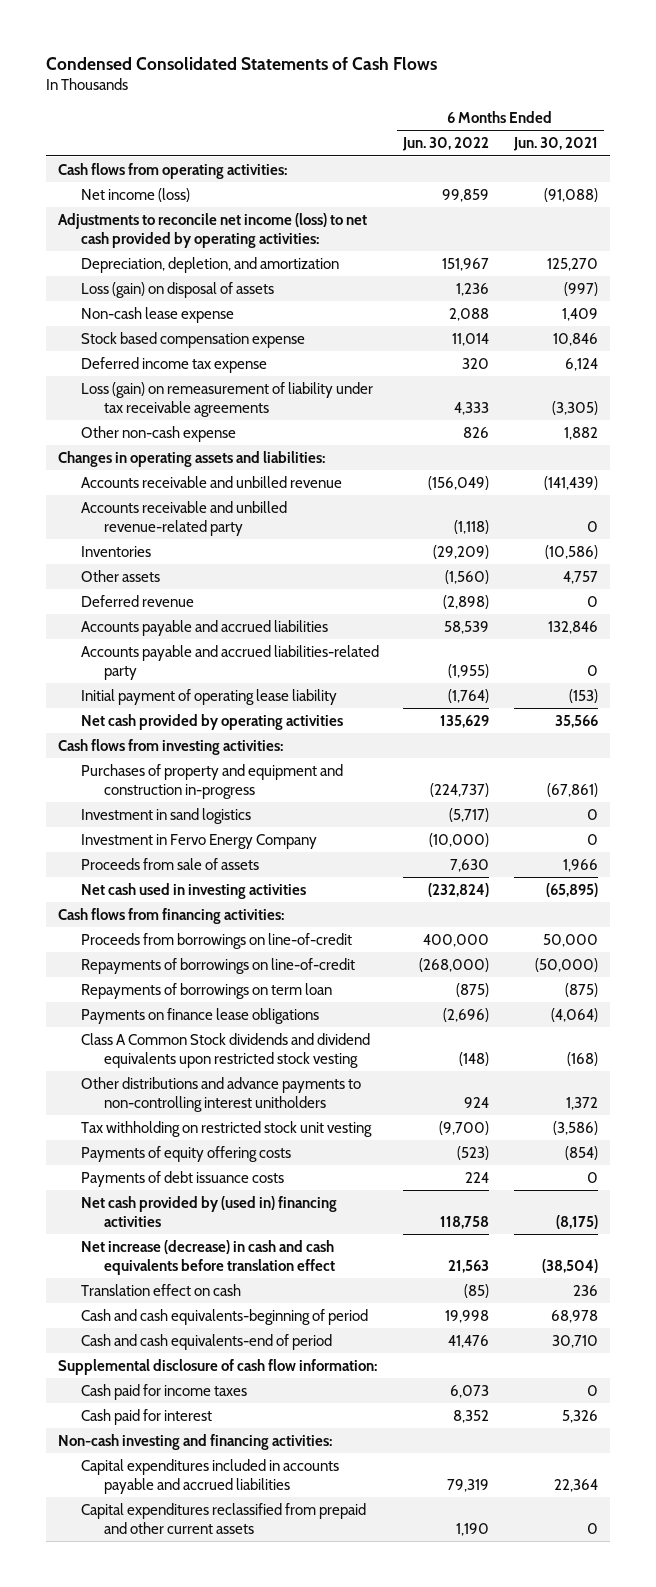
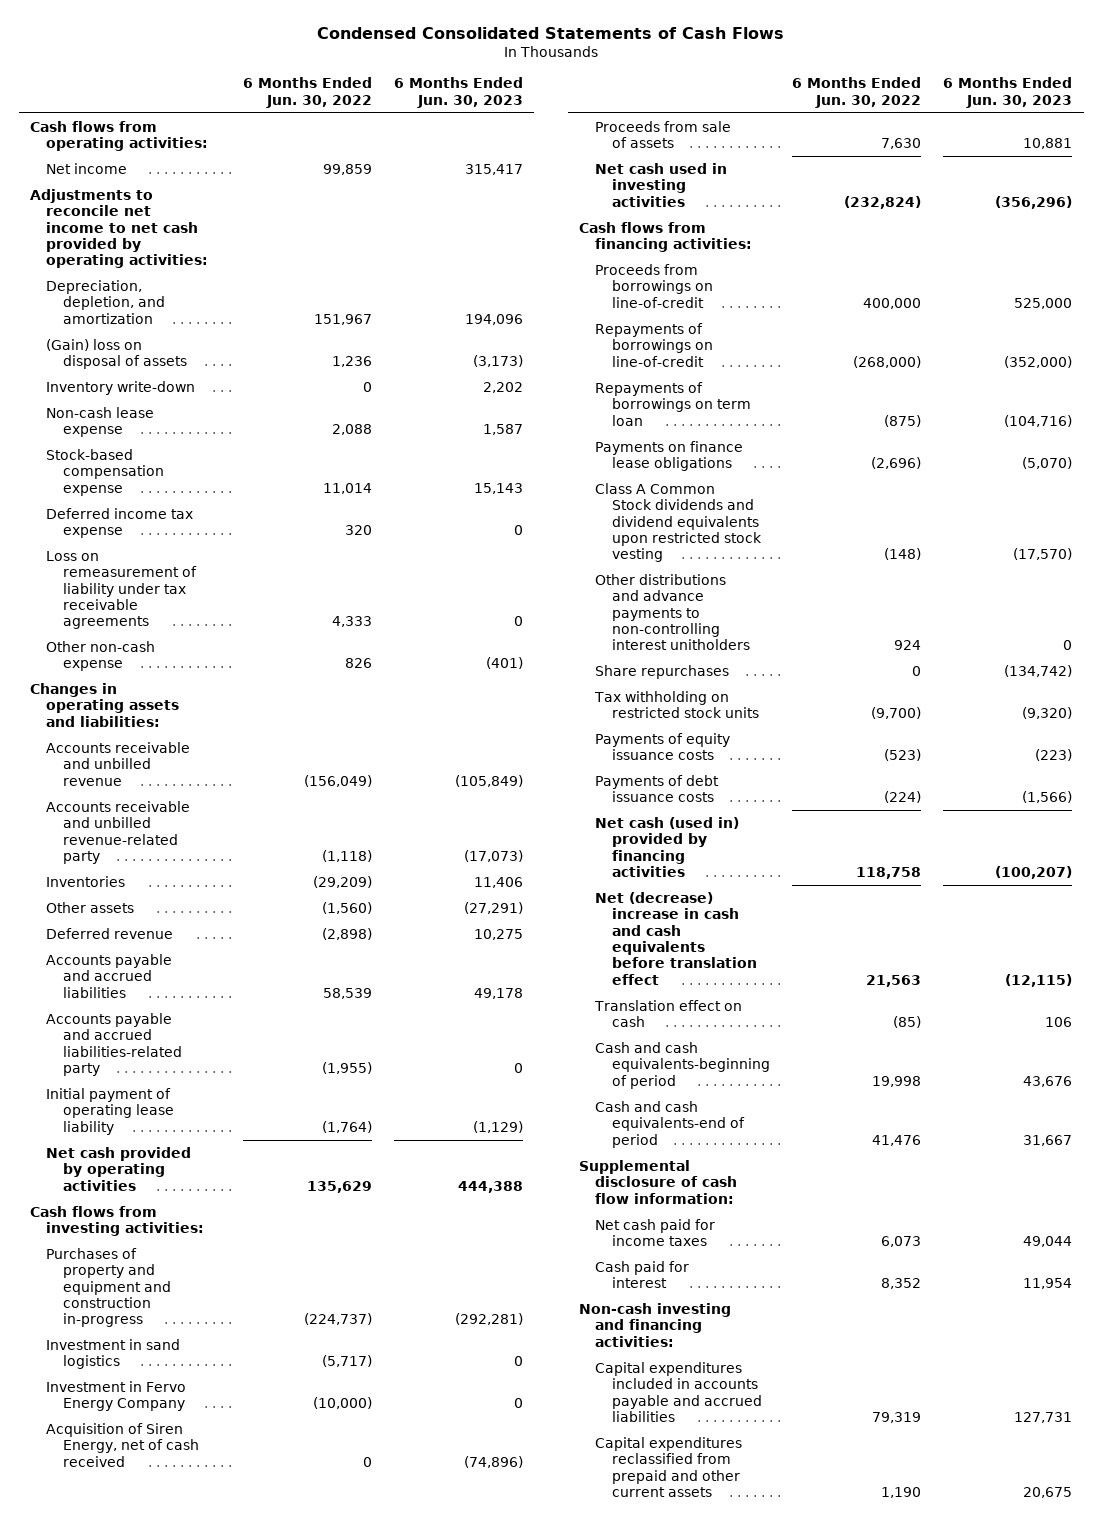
[512,137,598,152] Jun. 30, 2021 -> none
none -> [394,77,524,108] 6 Months Ended Jun. 30, 2023
[81,187,191,202] Net income (loss) -> [46,162,128,174] Net income
[58,212,368,249] Adjustments to reconcile net income (loss) to net cash provided by operating activities: -> [29,188,209,269] Adjustments to reconcile net income to net cash provided by operating activities:
[81,281,275,298] Loss (gain) on disposal of assets -> [46,338,187,370] (Gain) loss on disposal of assets
none -> [46,380,196,395] Inventory write-down
[81,331,306,348] Stock based compensation expense -> [46,448,164,496] Stock-based compensation expense
[81,381,374,418] Loss (gain) on remeasurement of liability under tax receivable agreements -> [46,550,197,630] Loss on remeasurement of liability under tax receivable agreements
none -> [46,1422,199,1467] Acquisition of Siren Energy, net of cash received
none -> [595,664,730,679] Share repurchases
[81,1120,373,1137] Tax withholding on restricted stock unit vesting -> [594,690,759,719] Tax withholding on restricted stock units
[81,1145,292,1162] Payments of equity offering costs -> [595,732,731,761] Payments of equity issuance costs
[465,1171,490,1183] 224 -> [884,791,922,804] (224)
[81,1195,338,1228] Net cash provided by (used in) financing activities -> [595,816,740,878] Net cash (used in) provided by financing activities
[81,1239,335,1276] Net increase (decrease) in cash and cash equivalents before translation effect -> [595,891,757,985] Net (decrease) increase in cash and cash equivalents before translation effect
[81,1383,248,1400] Cash paid for income taxes -> [595,1218,716,1247] Net cash paid for income taxes

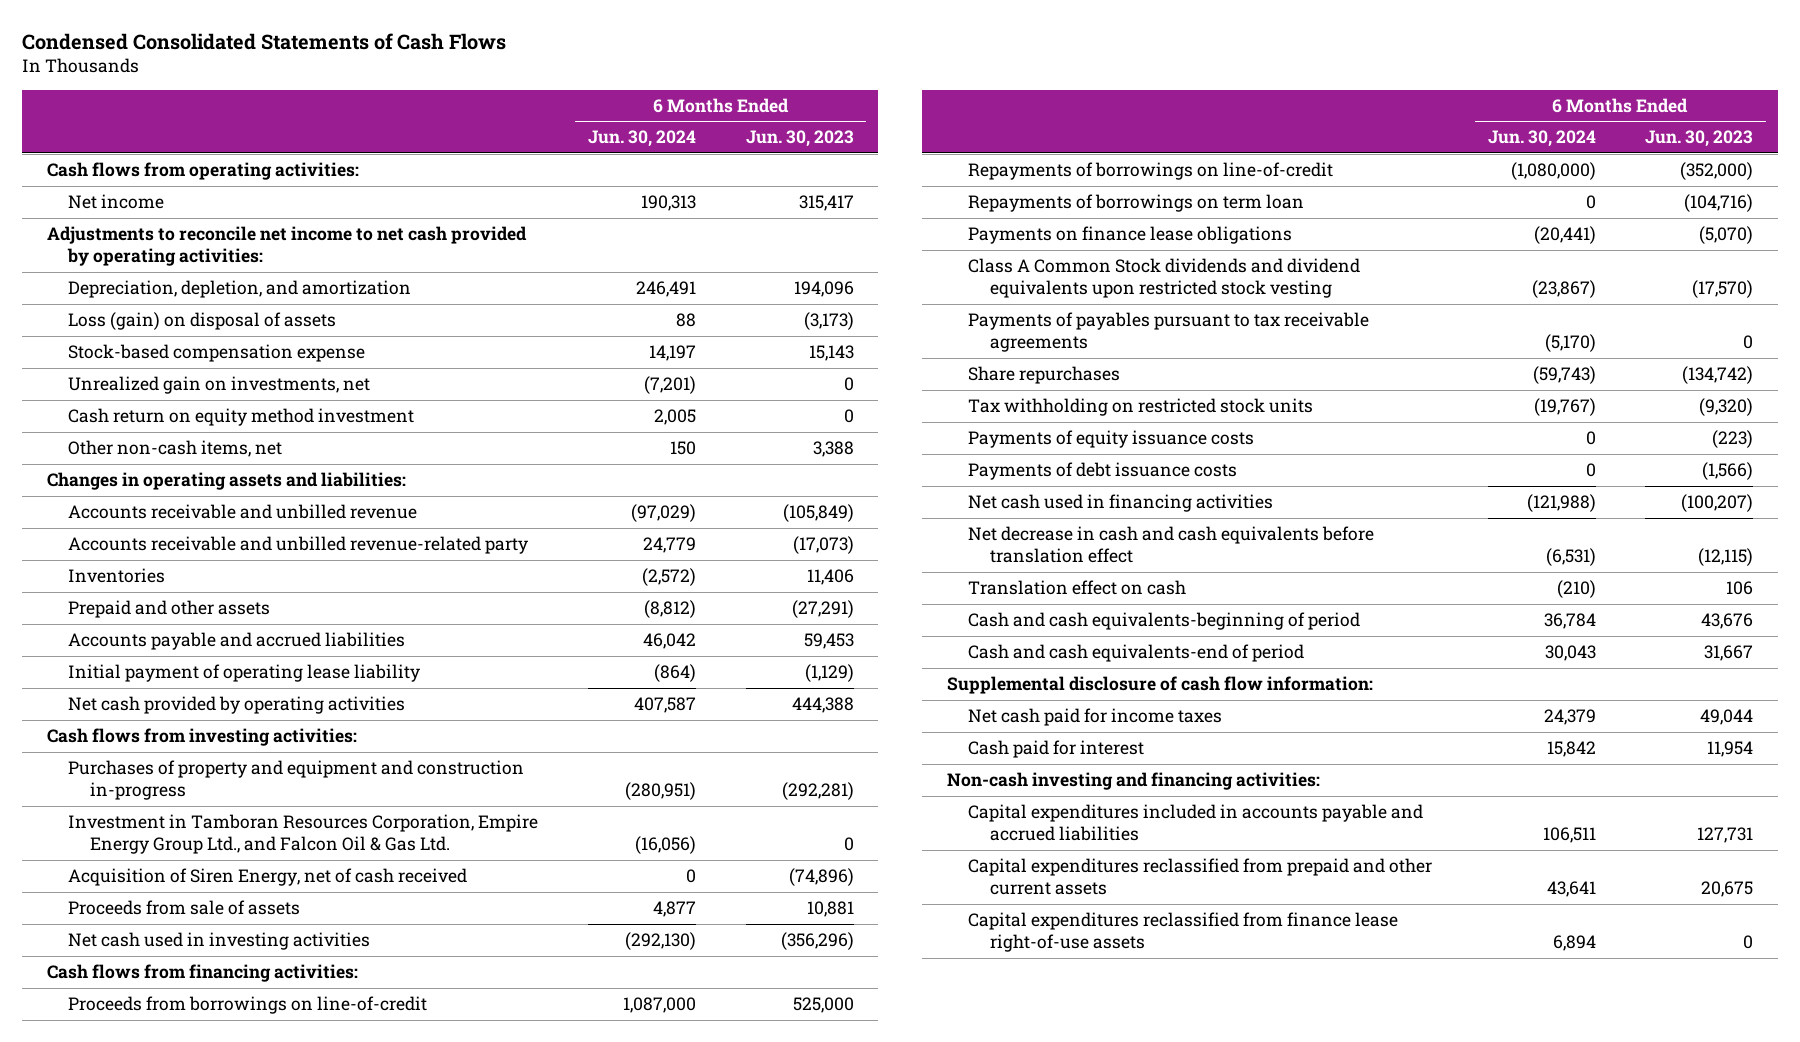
[243,77,373,108] 6 Months Ended Jun. 30, 2022 -> none
none -> [587,130,696,148] Jun. 30, 2024
[46,380,196,395] Inventory write-down -> none
[46,406,155,438] Non-cash lease expense -> none
[46,338,187,370] (Gain) loss on disposal of assets -> [68,312,337,331] Loss (gain) on disposal of assets
[46,507,194,539] Deferred income tax expense -> none
[46,550,197,630] Loss on remeasurement of liability under tax receivable agreements -> none
none -> [68,376,371,395] Unrealized gain on investments, net
none -> [68,408,415,427] Cash return on equity method investment
[46,640,156,672] Other non-cash expense -> [68,440,283,458] Other non-cash items, net
[486,657,524,670] (401) -> [812,441,854,458] 3,388
[46,927,174,939] Deferred revenue -> none
[46,1012,182,1077] Accounts payable and accrued liabilities-related party -> none
[46,901,135,913] Other assets -> [68,600,271,619] Prepaid and other assets
[474,987,524,999] 49,178 -> [803,633,854,650] 59,453
[46,1338,181,1370] Investment in sand logistics -> none
[46,1380,187,1412] Investment in Fervo Energy Company -> [68,814,539,855] Investment in Tamboran Resources Corporation, Empire Energy Group Ltd., and Falcon Oil & Gas Ltd.
[595,573,750,651] Other distributions and advance payments to non-controlling interest unitholders -> none
none -> [968,312,1370,353] Payments of payables pursuant to tax receivable agreements
[595,816,740,878] Net cash (used in) provided by financing activities -> [968,494,1274,513] Net cash used in financing activities
[595,891,757,985] Net (decrease) increase in cash and cash equivalents before translation effect -> [968,526,1375,564] Net decrease in cash and cash equivalents before translation effect
none -> [968,912,1399,953] Capital expenditures reclassified from finance lease right-of-use assets

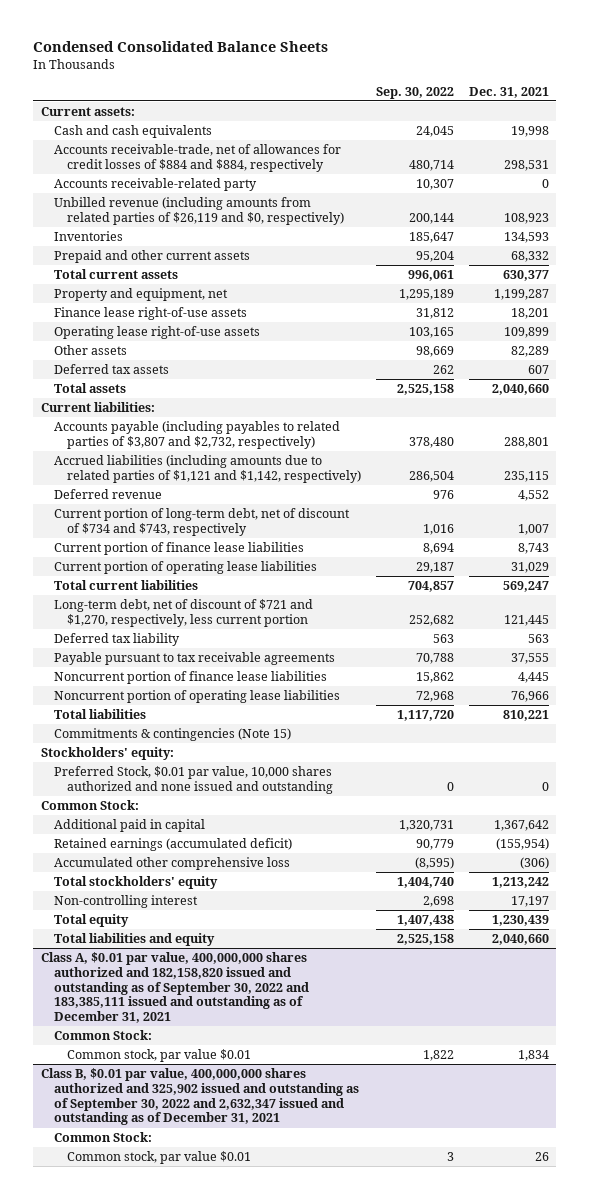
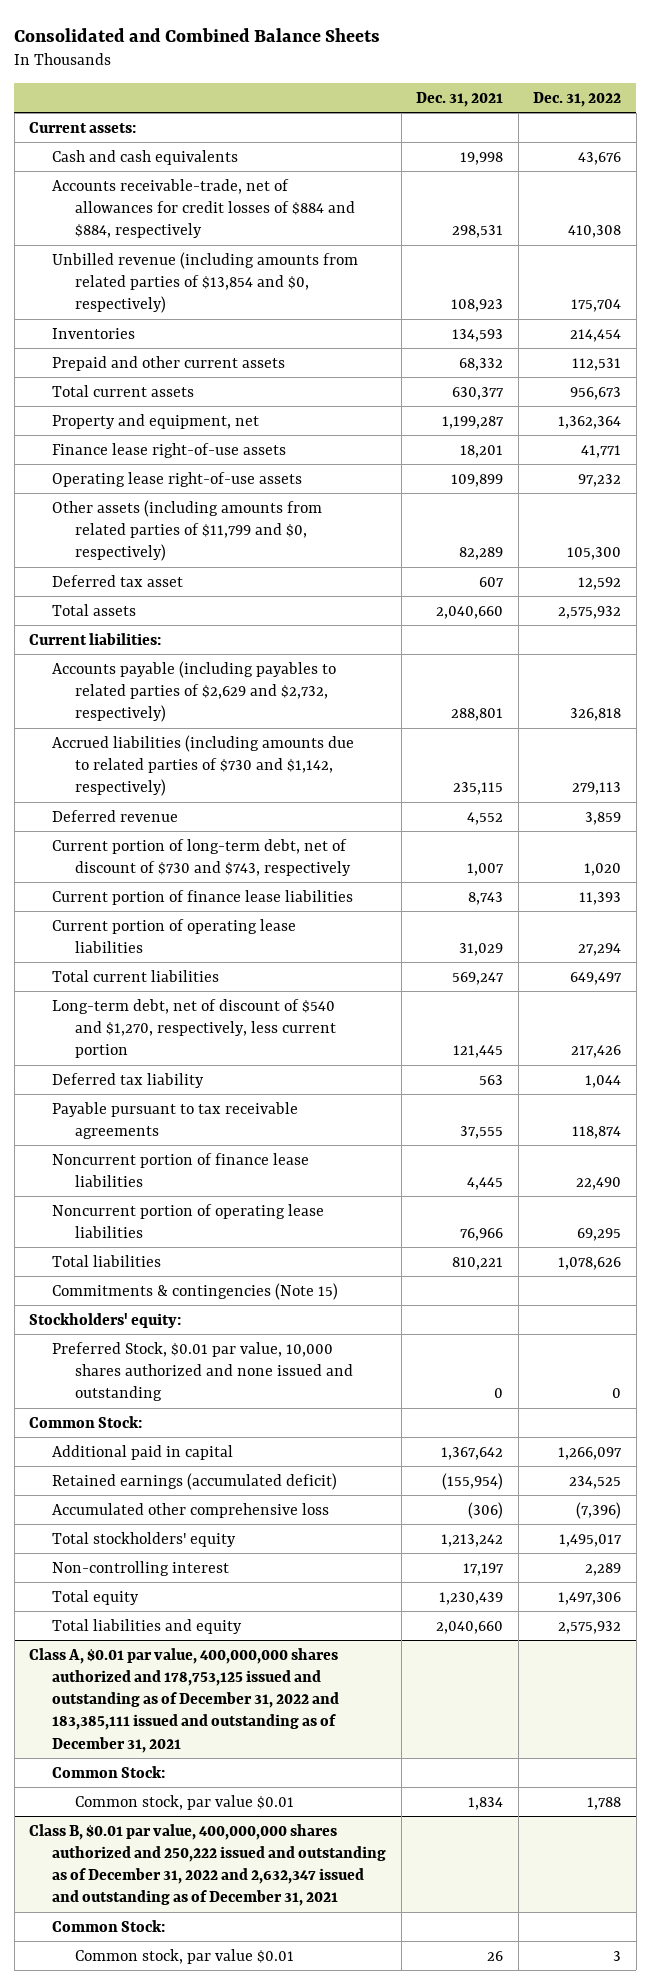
[33,41,329,53] Condensed Consolidated Balance Sheets -> [14,27,381,42] Consolidated and Combined Balance Sheets
[375,86,454,99] Sep. 30, 2022 -> none
none -> [533,91,622,107] Dec. 31, 2022
[53,178,257,192] Accounts receivable-related party -> none
[53,197,345,225] Unbilled revenue (including amounts from related parties of $26,119 and $0, respectively) -> [52,251,359,314] Unbilled revenue (including amounts from related parties of $13,854 and $0, respectively)
[53,345,127,356] Other assets -> [52,499,323,562] Other assets (including amounts from related parties of $11,799 and $0, respectively)
[53,364,169,375] Deferred tax assets -> [52,574,184,587] Deferred tax asset
[53,421,340,449] Accounts payable (including payables to related parties of $3,807 and $2,732, respectively) -> [52,660,337,723] Accounts payable (including payables to related parties of $2,629 and $2,732, respectively)
[53,455,362,483] Accrued liabilities (including amounts due to related parties of $1,121 and $1,142, respectively) -> [52,734,355,797] Accrued liabilities (including amounts due to related parties of $730 and $1,142, respectively)
[53,508,350,536] Current portion of long-term debt, net of discount of $734 and $743, respectively -> [52,838,351,876] Current portion of long-term debt, net of discount of $730 and $743, respectively
[53,599,313,627] Long-term debt, net of discount of $721 and $1,270, respectively, less current portion -> [52,998,336,1059] Long-term debt, net of discount of $540 and $1,270, respectively, less current portion
[40,952,309,1024] Class A, $0.01 par value, 400,000,000 shares authorized and 182,158,820 issued and outstanding as of September 30, 2022 and 183,385,111 issued and outstanding as of December 31, 2021 -> [29,1647,340,1753] Class A, $0.01 par value, 400,000,000 shares authorized and 178,753,125 issued and outstanding as of December 31, 2022 and 183,385,111 issued and outstanding as of December 31, 2021
[40,1068,359,1126] Class B, $0.01 par value, 400,000,000 shares authorized and 325,902 issued and outstanding as of September 30, 2022 and 2,632,347 issued and outstanding as of December 31, 2021 -> [29,1823,387,1907] Class B, $0.01 par value, 400,000,000 shares authorized and 250,222 issued and outstanding as of December 31, 2022 and 2,632,347 issued and outstanding as of December 31, 2021

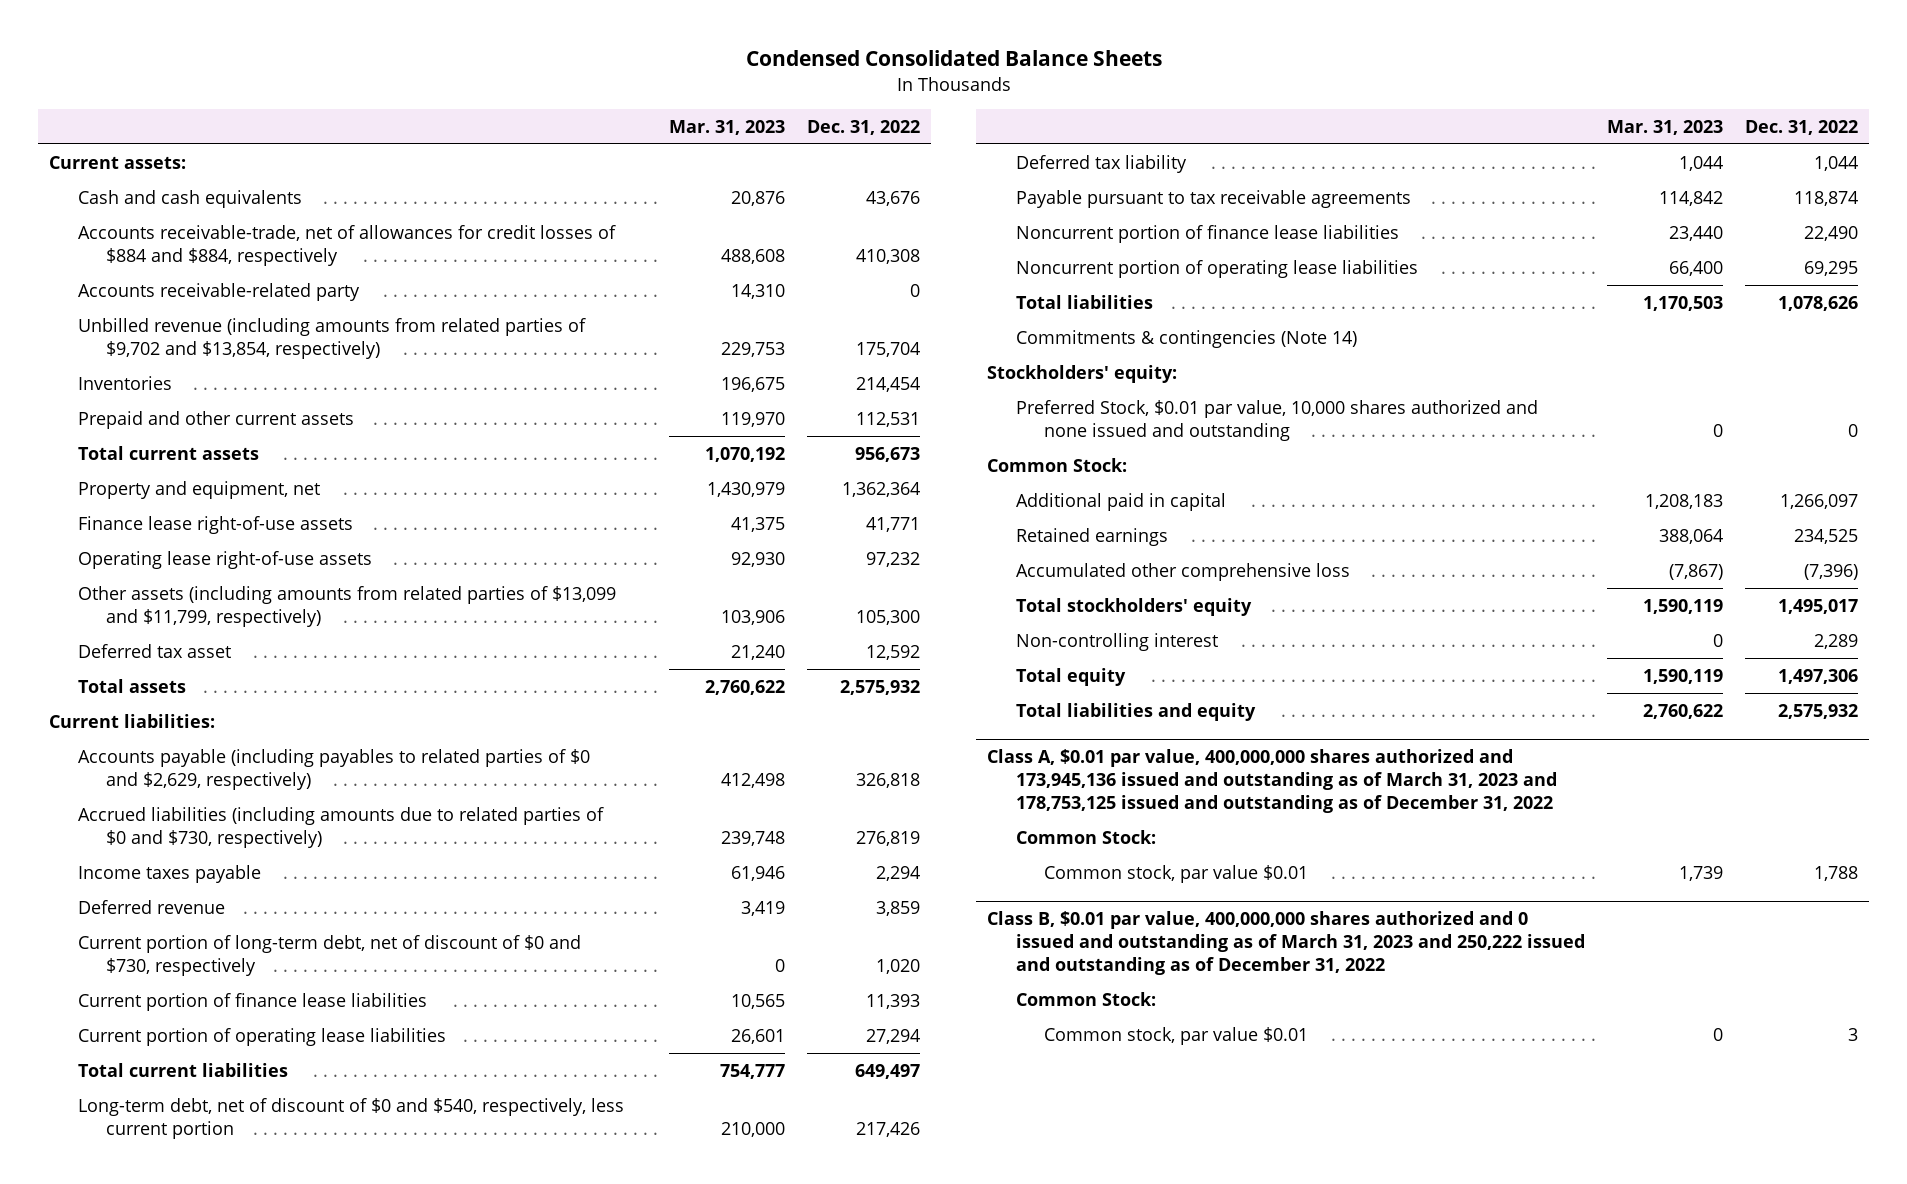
[14,27,381,42] Consolidated and Combined Balance Sheets -> [745,50,1162,67] Condensed Consolidated Balance Sheets
[416,91,504,107] Dec. 31, 2021 -> none
none -> [669,119,786,135] Mar. 31, 2023
none -> [77,282,360,301] Accounts receivable-related party
[52,251,359,314] Unbilled revenue (including amounts from related parties of $13,854 and $0, respectively) -> [77,317,586,359] Unbilled revenue (including amounts from related parties of $9,702 and $13,854, respectively)
[52,499,323,562] Other assets (including amounts from related parties of $11,799 and $0, respectively) -> [77,585,616,627] Other assets (including amounts from related parties of $13,099 and $11,799, respectively)
[52,660,337,723] Accounts payable (including payables to related parties of $2,629 and $2,732, respectively) -> [77,748,590,790] Accounts payable (including payables to related parties of $0 and $2,629, respectively)
[52,734,355,797] Accrued liabilities (including amounts due to related parties of $730 and $1,142, respectively) -> [77,806,604,848] Accrued liabilities (including amounts due to related parties of $0 and $730, respectively)
[572,782,622,796] 279,113 -> [856,830,921,846] 276,819
none -> [77,864,261,883] Income taxes payable
[52,838,351,876] Current portion of long-term debt, net of discount of $730 and $743, respectively -> [77,934,581,976] Current portion of long-term debt, net of discount of $0 and $730, respectively
[52,998,336,1059] Long-term debt, net of discount of $540 and $1,270, respectively, less current portion -> [77,1097,624,1139] Long-term debt, net of discount of $0 and $540, respectively, less current portion
[52,1282,339,1300] Commitments & contingencies (Note 15) -> [1015,329,1357,348] Commitments & contingencies (Note 14)
[52,1472,338,1490] Retained earnings (accumulated deficit) -> [1015,527,1168,546] Retained earnings
[29,1647,340,1753] Class A, $0.01 par value, 400,000,000 shares authorized and 178,753,125 issued and outstanding as of December 31, 2022 and 183,385,111 issued and outstanding as of December 31, 2021 -> [987,749,1557,814] Class A, $0.01 par value, 400,000,000 shares authorized and 173,945,136 issued and outstanding as of March 31, 2023 and 178,753,125 issued and outstanding as of December 31, 2022
[29,1823,387,1907] Class B, $0.01 par value, 400,000,000 shares authorized and 250,222 issued and outstanding as of December 31, 2022 and 2,632,347 issued and outstanding as of December 31, 2021 -> [987,911,1585,976] Class B, $0.01 par value, 400,000,000 shares authorized and 0 issued and outstanding as of March 31, 2023 and 250,222 issued and outstanding as of December 31, 2022

